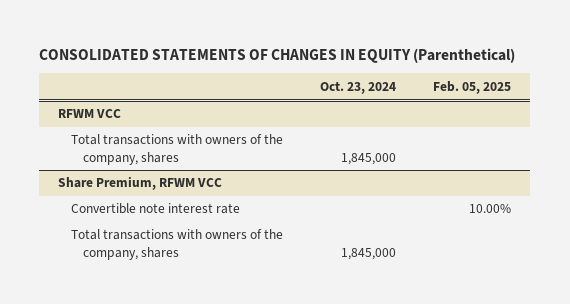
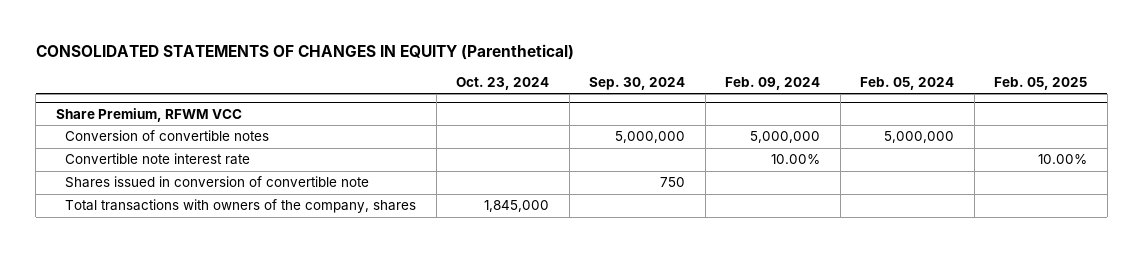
none -> [589,76,686,90] Sep. 30, 2024
none -> [725,76,821,90] Feb. 09, 2024
none -> [860,76,955,90] Feb. 05, 2024
[58,109,122,119] RFWM VCC -> none
[70,134,283,165] Total transactions with owners of the company, shares -> none
none -> [65,130,270,142] Conversion of convertible notes
none -> [65,176,370,189] Shares issued in conversion of convertible note

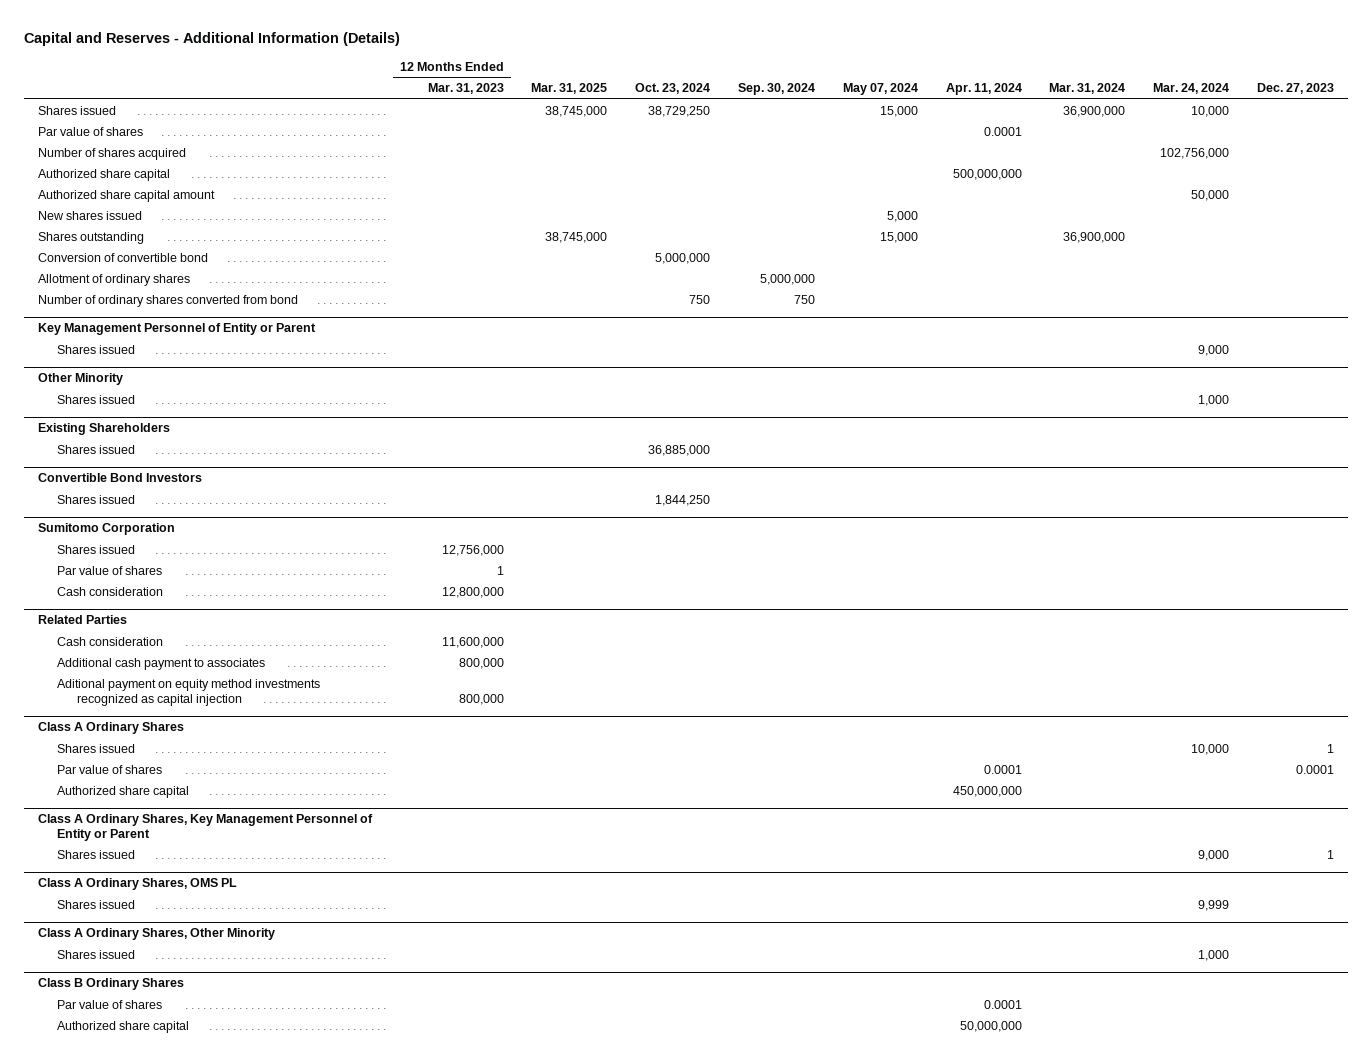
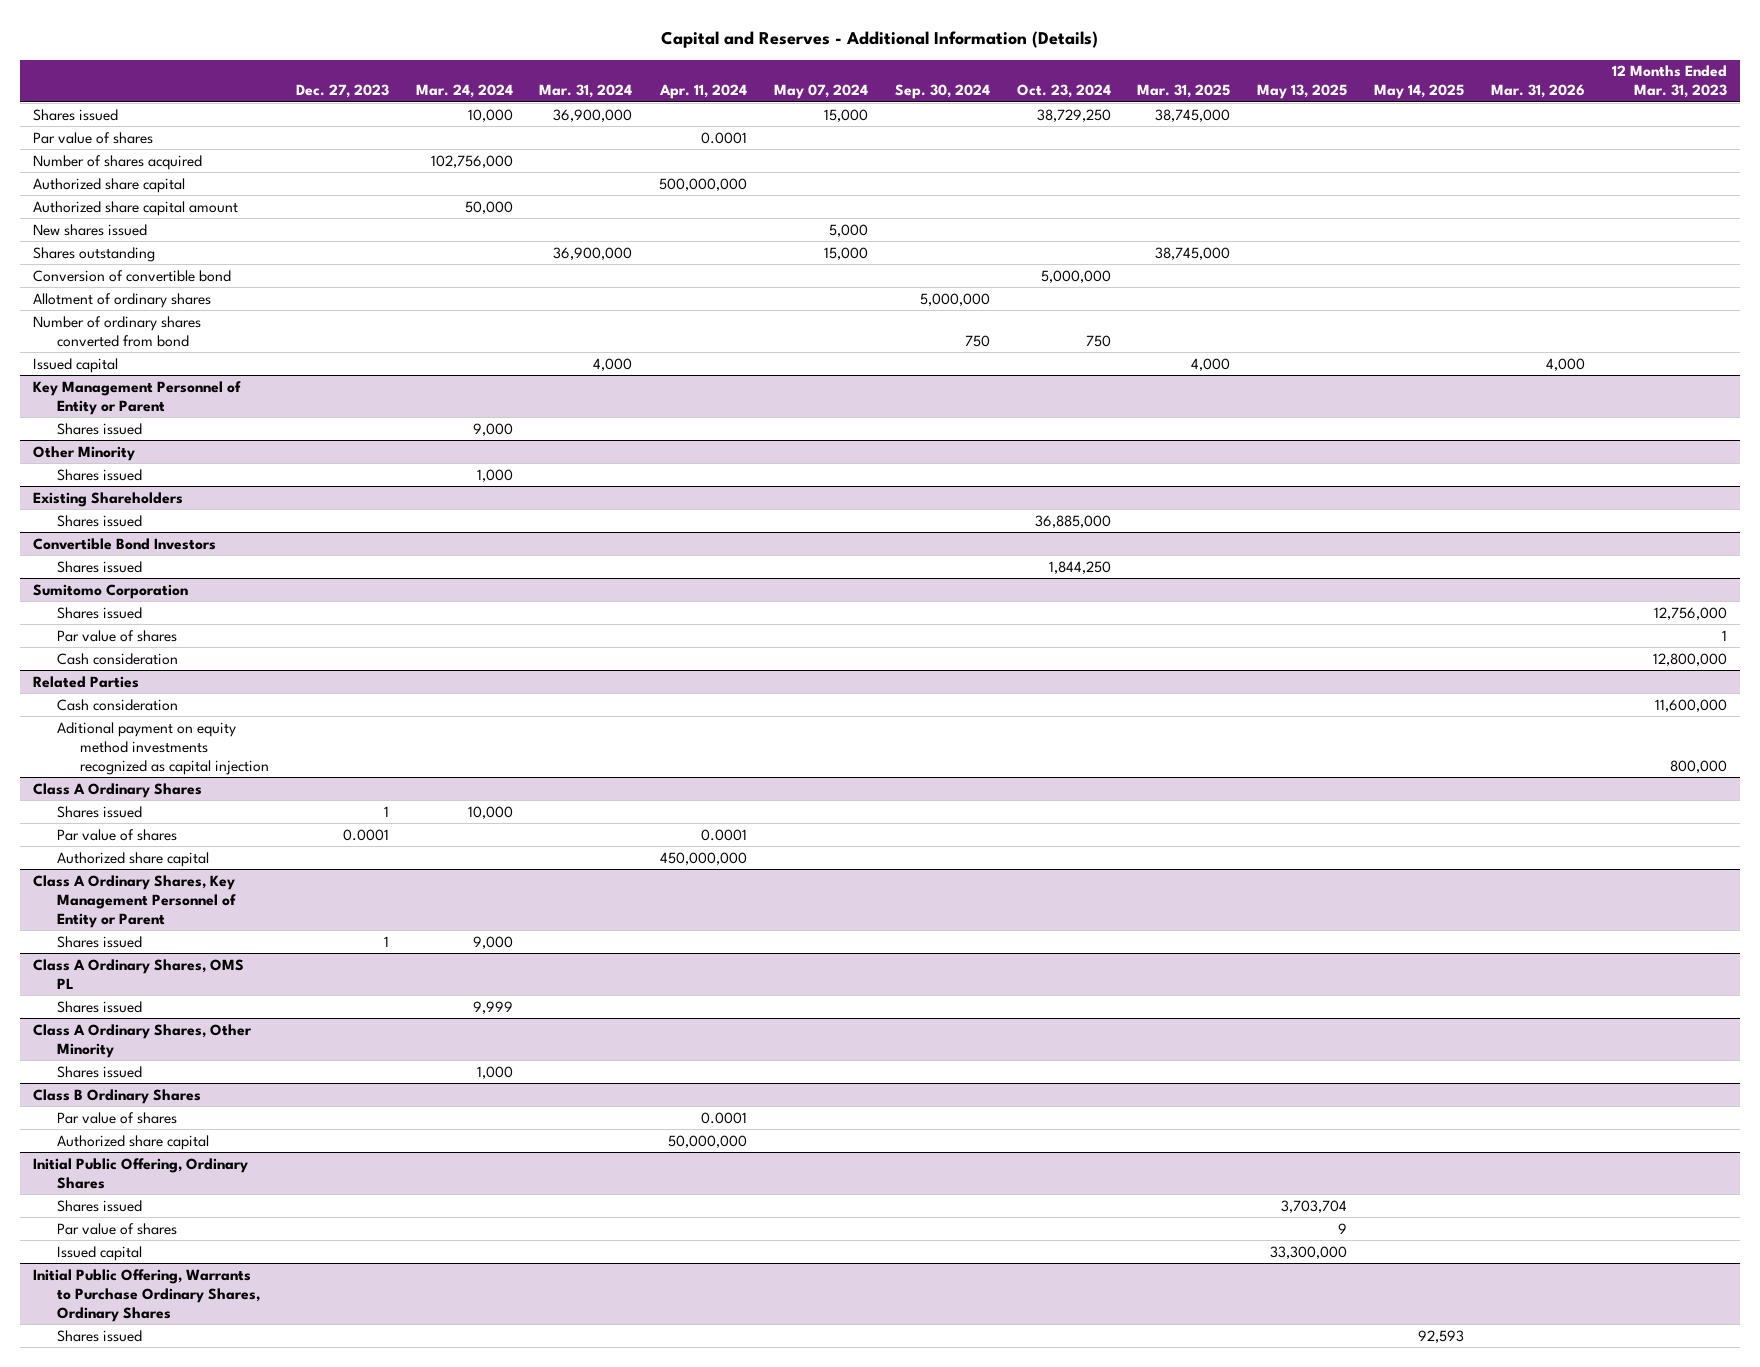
none -> [1257,84,1348,100] May 13, 2025
none -> [1374,84,1465,100] May 14, 2025
none -> [1490,84,1585,99] Mar. 31, 2026
none -> [33,357,119,373] Issued capital
[57,658,266,671] Additional cash payment to associates -> none
none -> [33,1157,249,1189] Initial Public Offering, Ordinary Shares
none -> [56,1199,142,1212] Shares issued
none -> [56,1222,177,1235] Par value of shares
none -> [56,1245,142,1261] Issued capital
none -> [33,1268,260,1322] Initial Public Offering, Warrants to Purchase Ordinary Shares, Ordinary Shares
none -> [56,1329,142,1342] Shares issued

